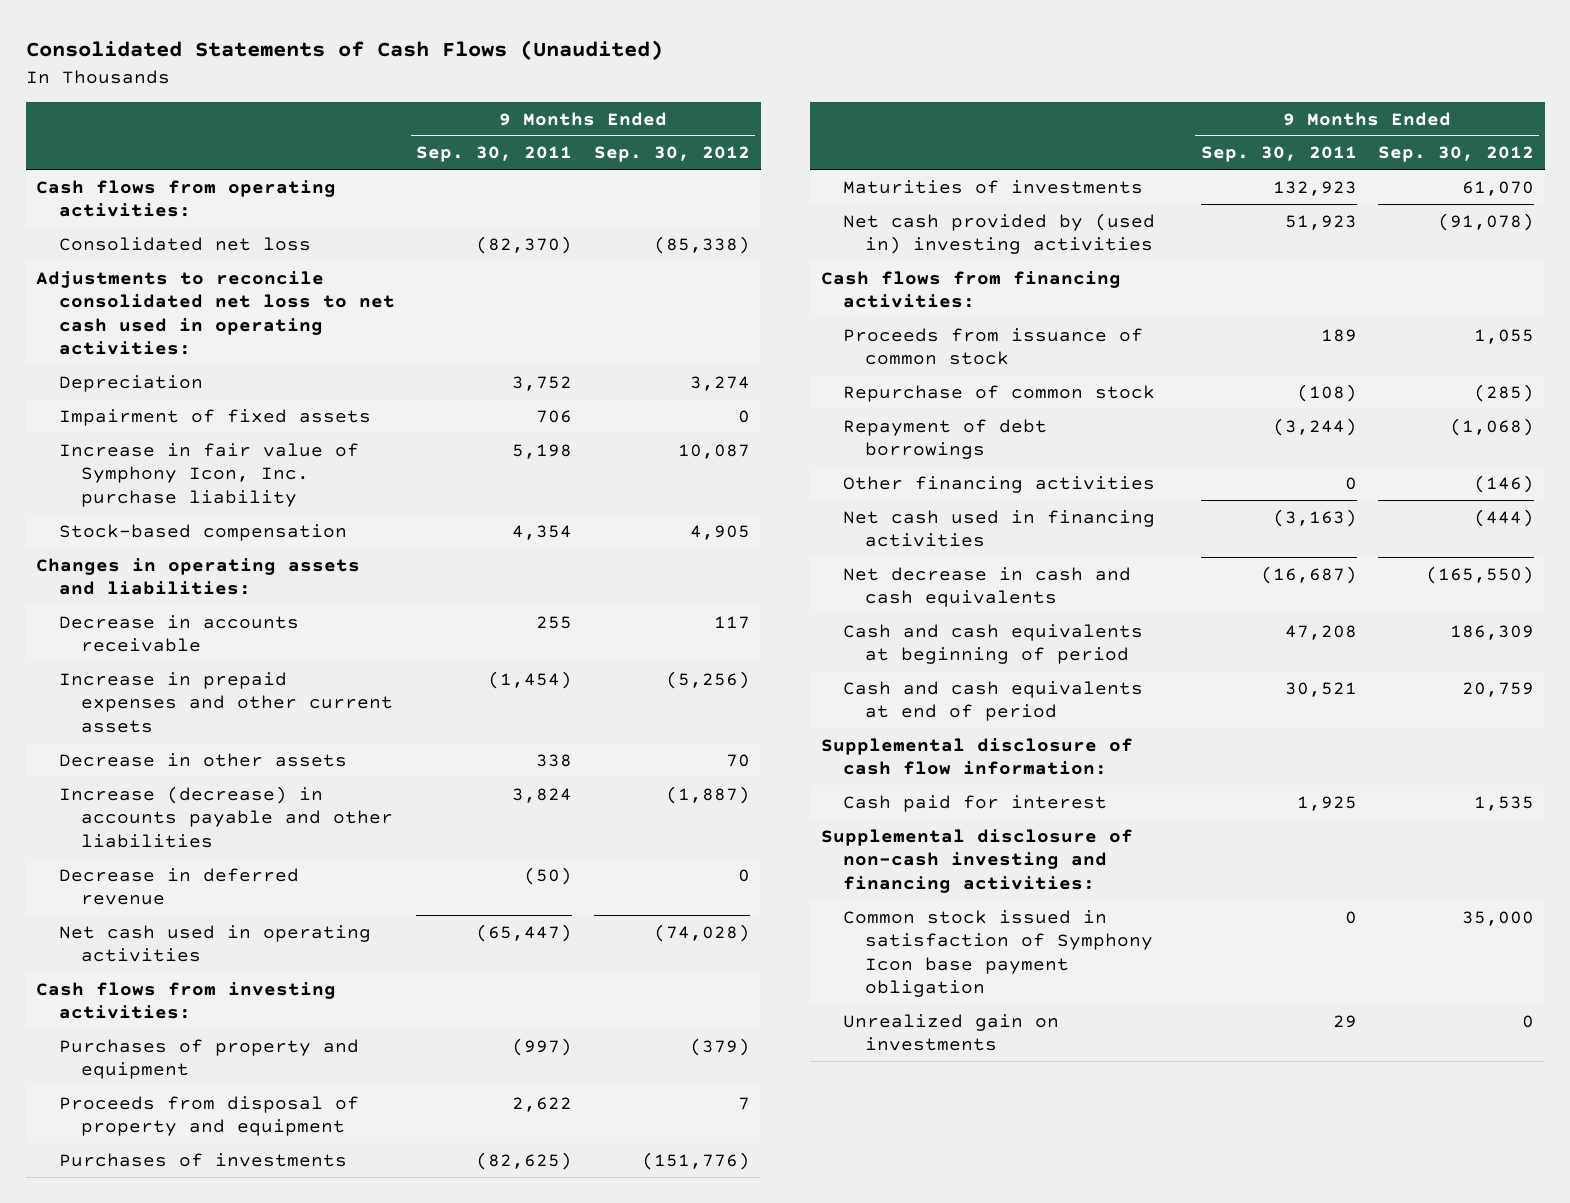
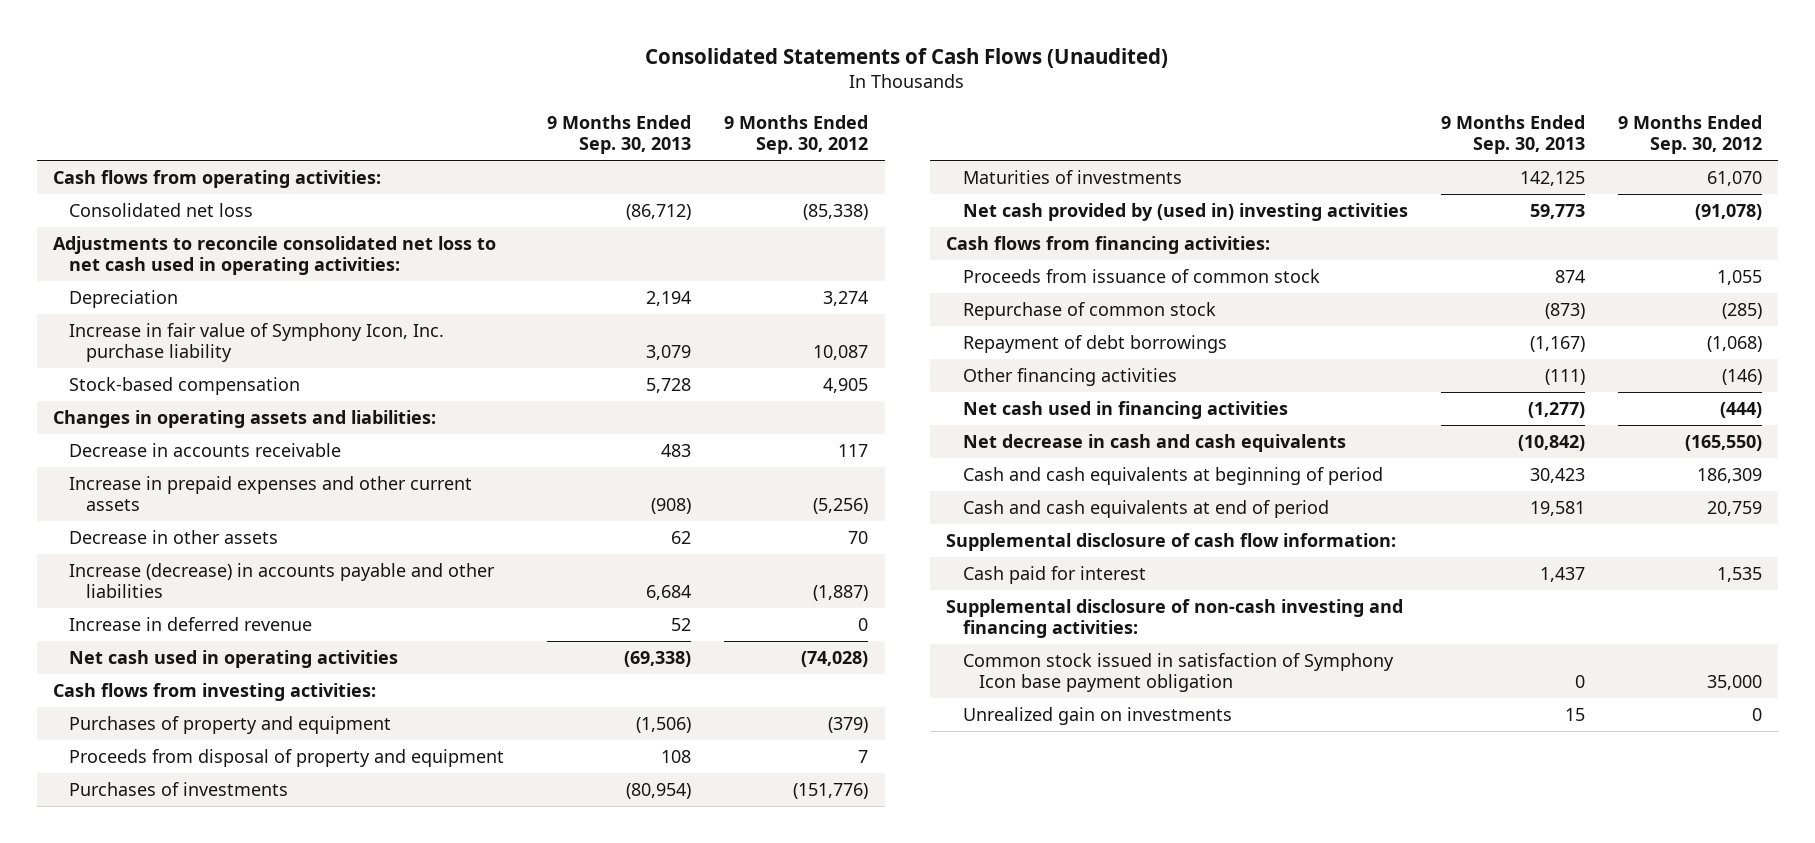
[416,146,573,163] Sep. 30, 2011 -> none
none -> [547,115,692,155] 9 Months Ended Sep. 30, 2013
[58,408,371,426] Impairment of fixed assets -> none
[58,867,299,906] Decrease in deferred revenue -> [69,617,313,632] Increase in deferred revenue

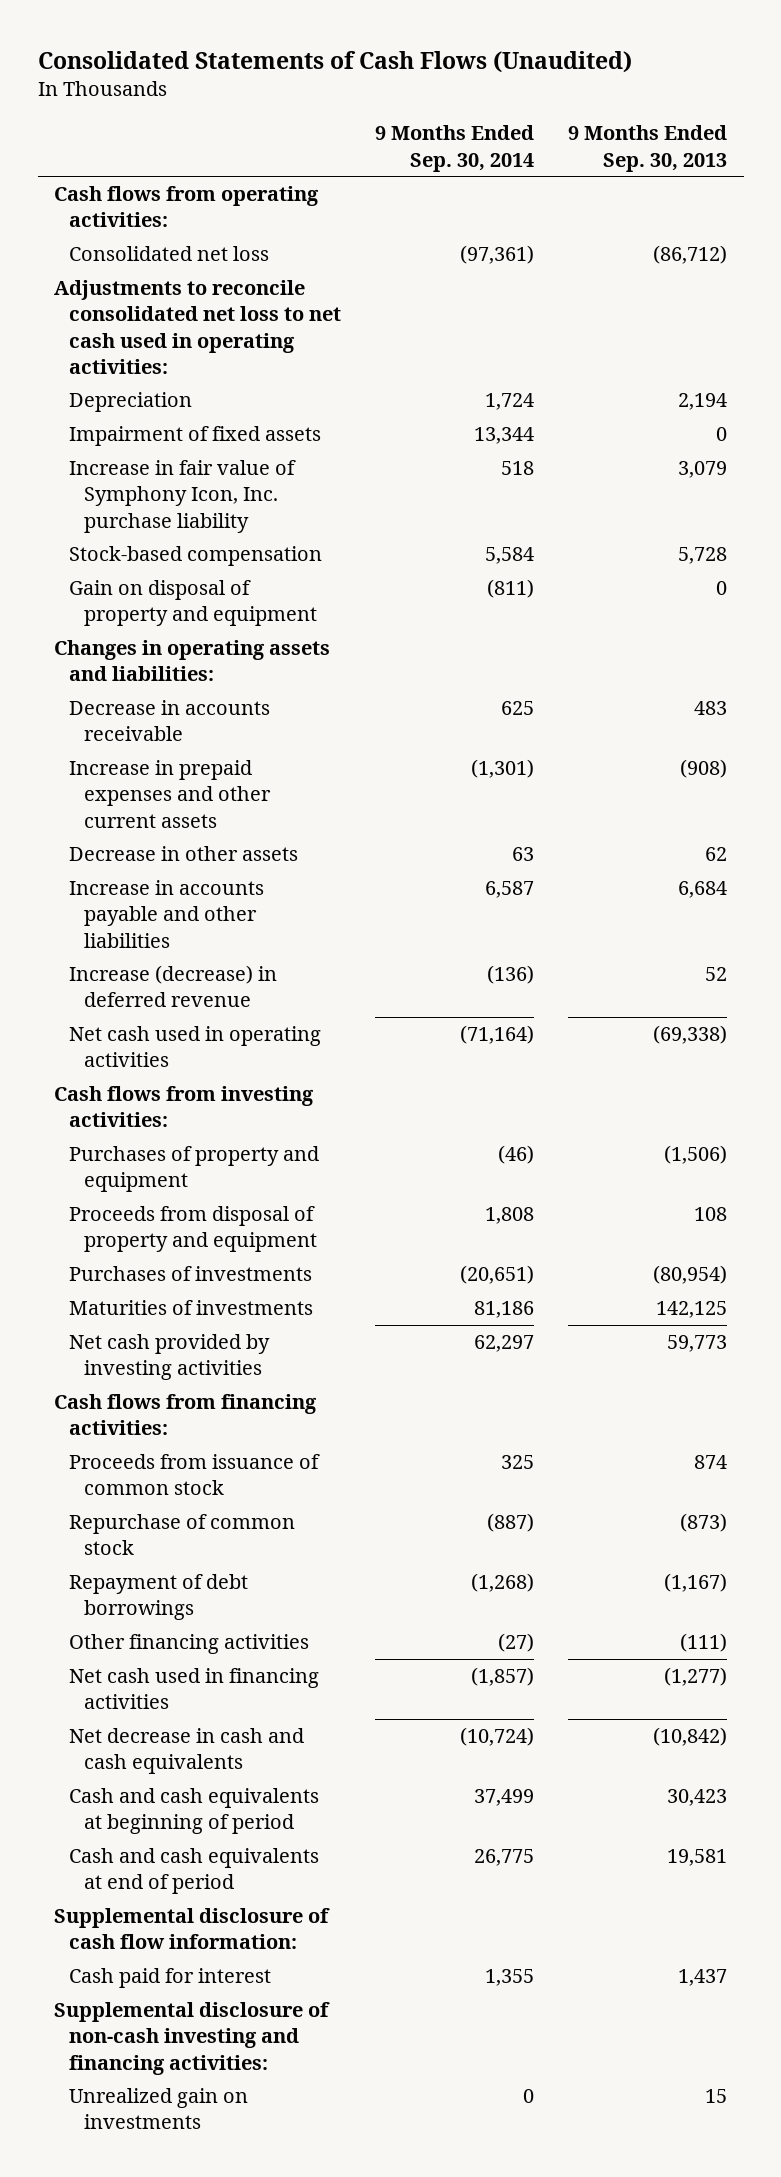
[724,115,869,155] 9 Months Ended Sep. 30, 2012 -> none
none -> [375,125,535,172] 9 Months Ended Sep. 30, 2014
none -> [69,426,322,447] Impairment of fixed assets
none -> [69,580,318,627] Gain on disposal of property and equipment
[69,563,496,598] Increase (decrease) in accounts payable and other liabilities -> [69,880,265,948] Increase in accounts payable and other liabilities
[69,617,313,632] Increase in deferred revenue -> [69,965,278,1008] Increase (decrease) in deferred revenue
[962,203,1408,222] Net cash provided by (used in) investing activities -> [69,1334,271,1381] Net cash provided by investing activities
[962,653,1394,692] Common stock issued in satisfaction of Symphony Icon base payment obligation -> none

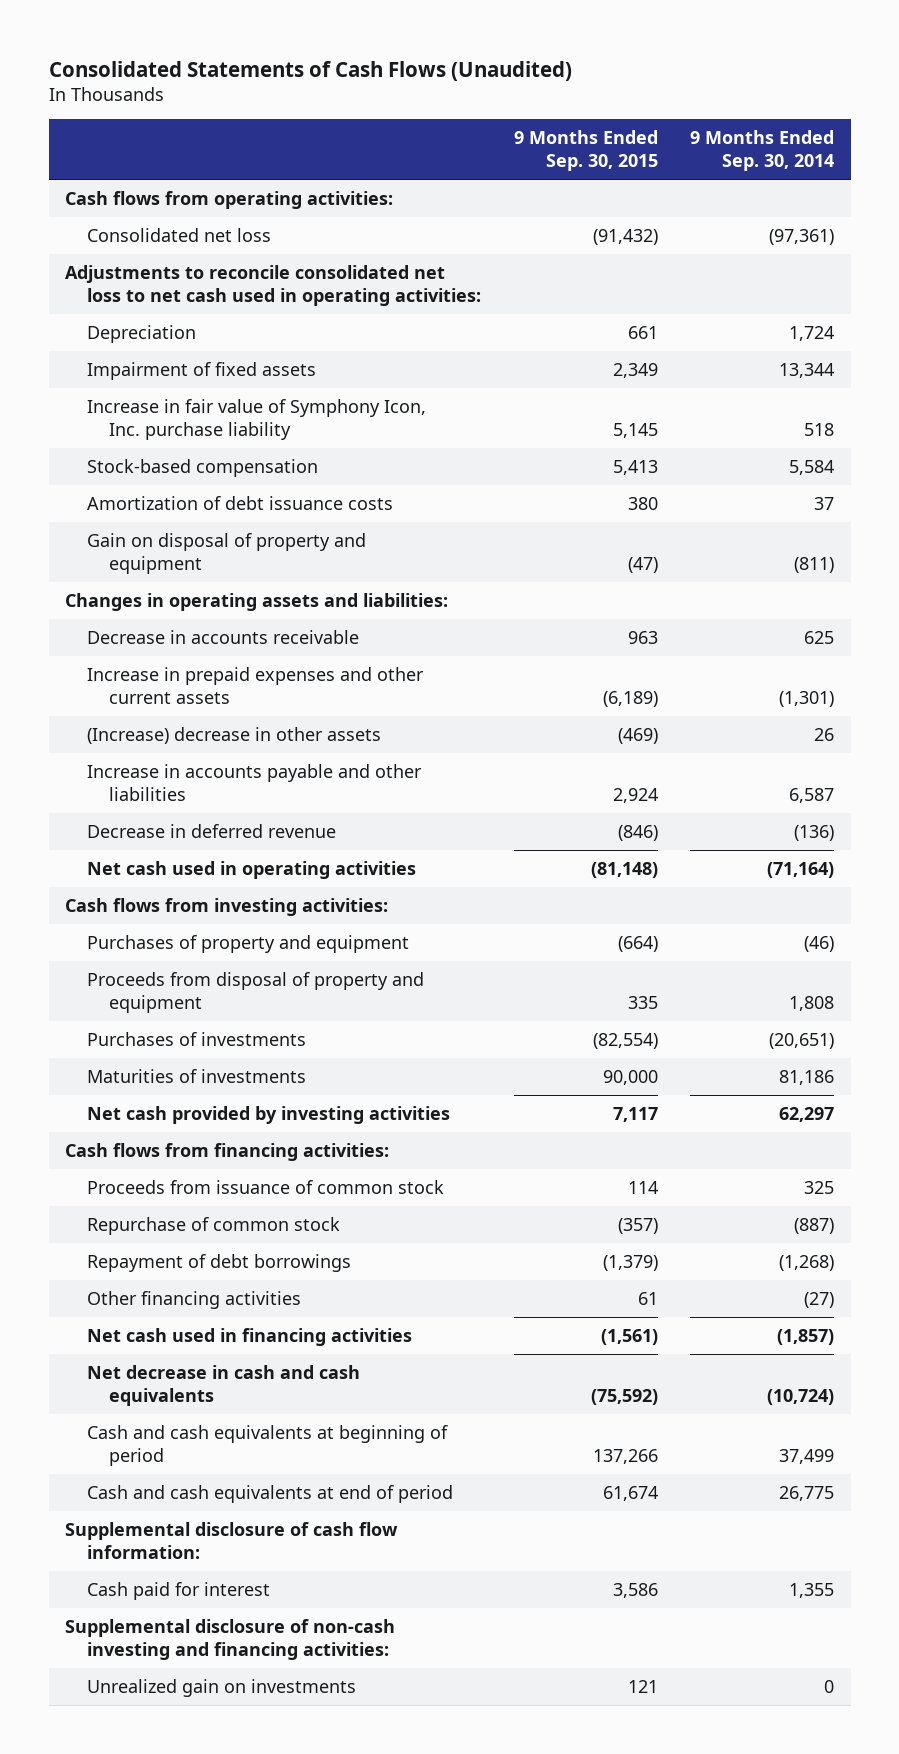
[567,125,727,172] 9 Months Ended Sep. 30, 2013 -> none
none -> [513,129,658,172] 9 Months Ended Sep. 30, 2015
none -> [86,495,393,510] Amortization of debt issuance costs
[69,846,299,862] Decrease in other assets -> [86,726,381,744] (Increase) decrease in other assets
[512,847,535,862] 63 -> [814,727,835,741] 26
[69,965,278,1008] Increase (decrease) in deferred revenue -> [86,823,336,838] Decrease in deferred revenue

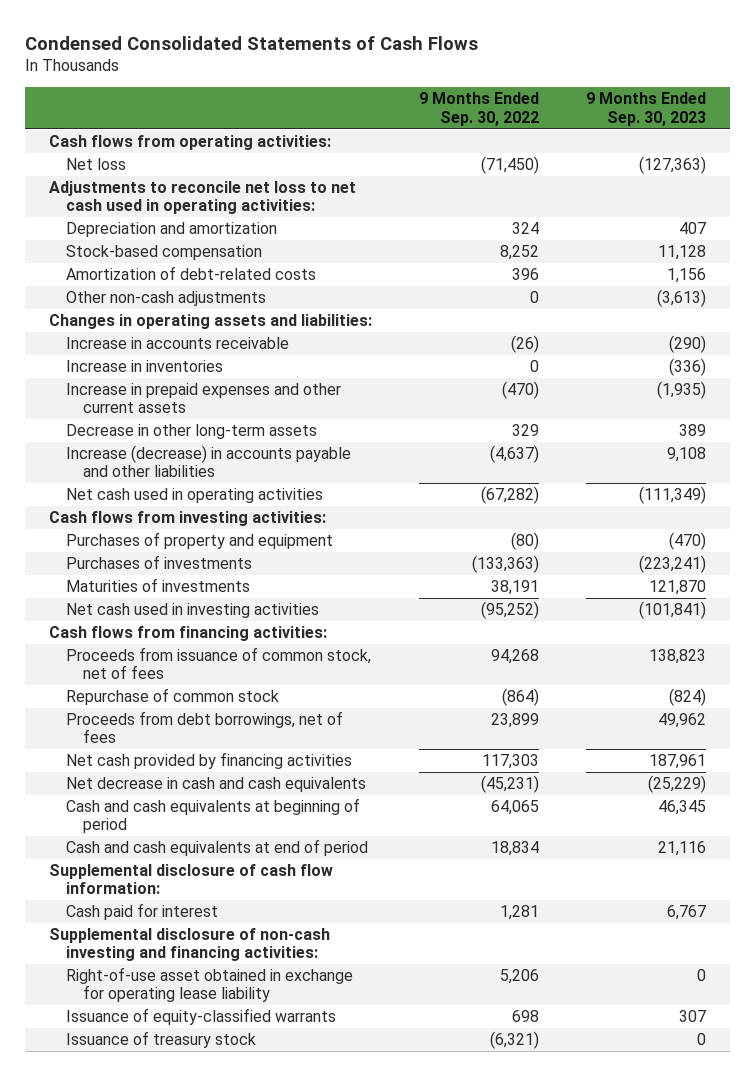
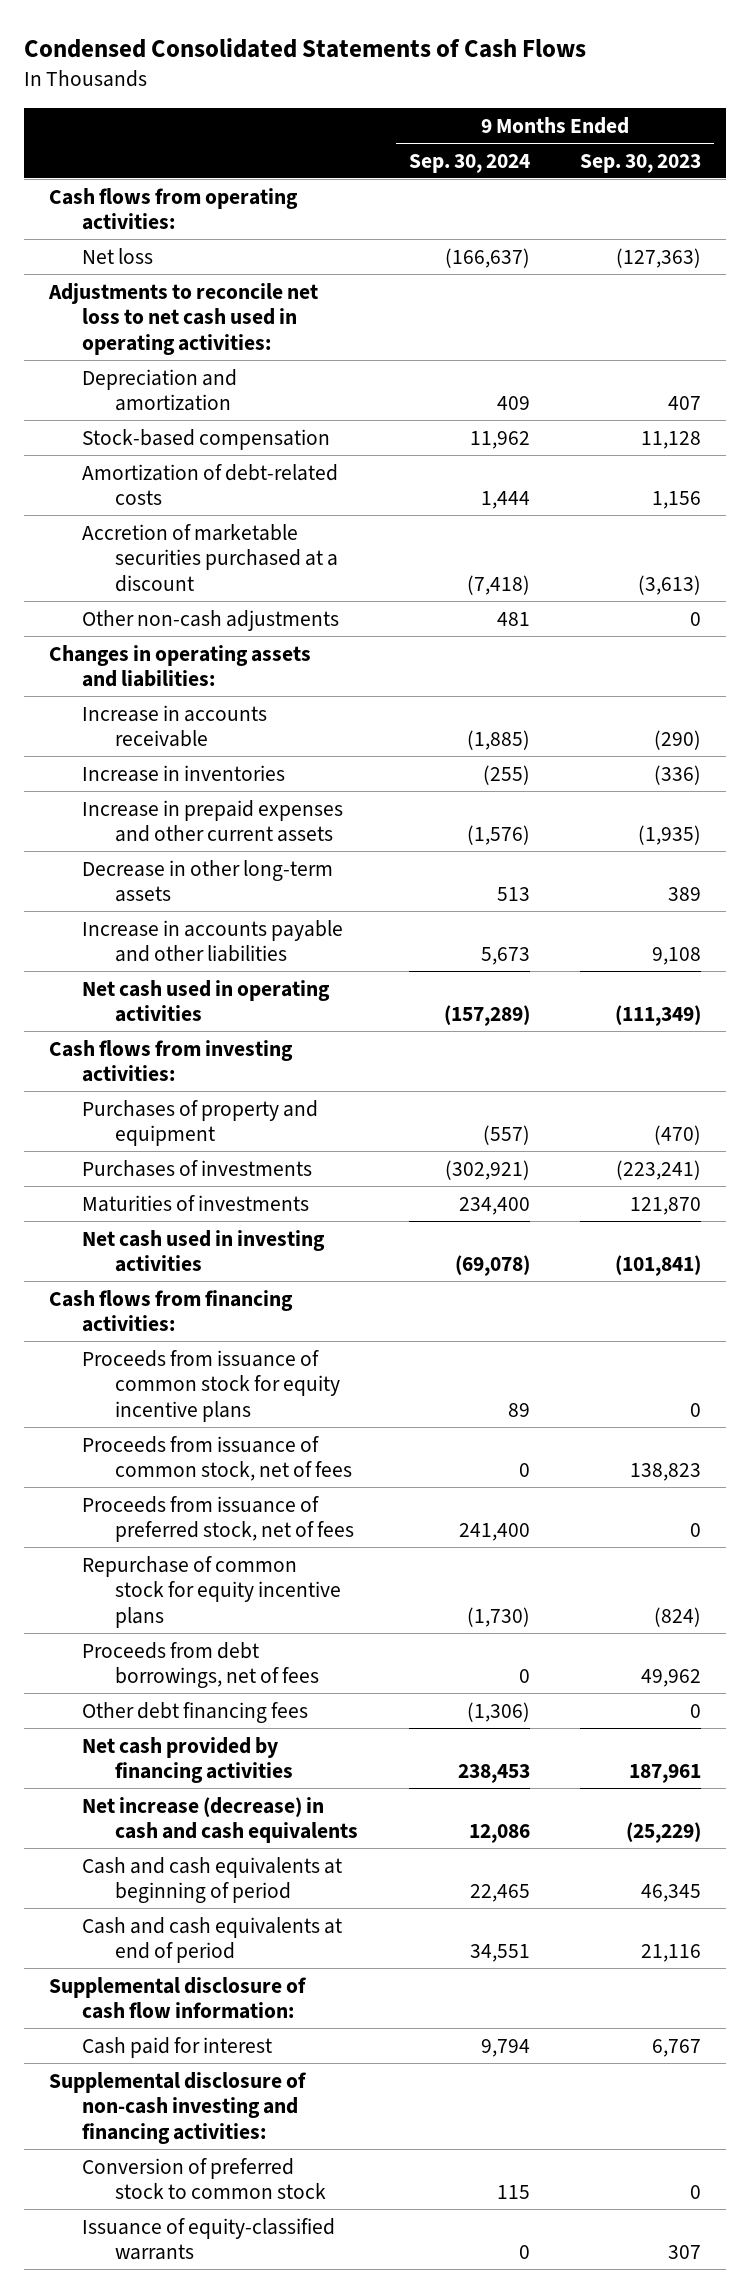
[418,92,539,126] 9 Months Ended Sep. 30, 2022 -> none
none -> [408,153,530,173] Sep. 30, 2024
none -> [81,523,338,592] Accretion of marketable securities purchased at a discount
[657,288,707,307] (3,613) -> [690,611,702,626] 0
[66,444,352,478] Increase (decrease) in accounts payable and other liabilities -> [81,919,343,963] Increase in accounts payable and other liabilities
none -> [81,1349,340,1422] Proceeds from issuance of common stock for equity incentive plans
none -> [81,1495,354,1543] Proceeds from issuance of preferred stock, net of fees
[66,687,280,705] Repurchase of common stock -> [81,1555,341,1628] Repurchase of common stock for equity incentive plans
none -> [81,1701,308,1723] Other debt financing fees
[66,776,367,792] Net decrease in cash and cash equivalents -> [81,1796,358,1844] Net increase (decrease) in cash and cash equivalents
[66,966,354,1003] Right-of-use asset obtained in exchange for operating lease liability -> none
none -> [81,2157,326,2200] Conversion of preferred stock to common stock
[66,1030,257,1048] Issuance of treasury stock -> none

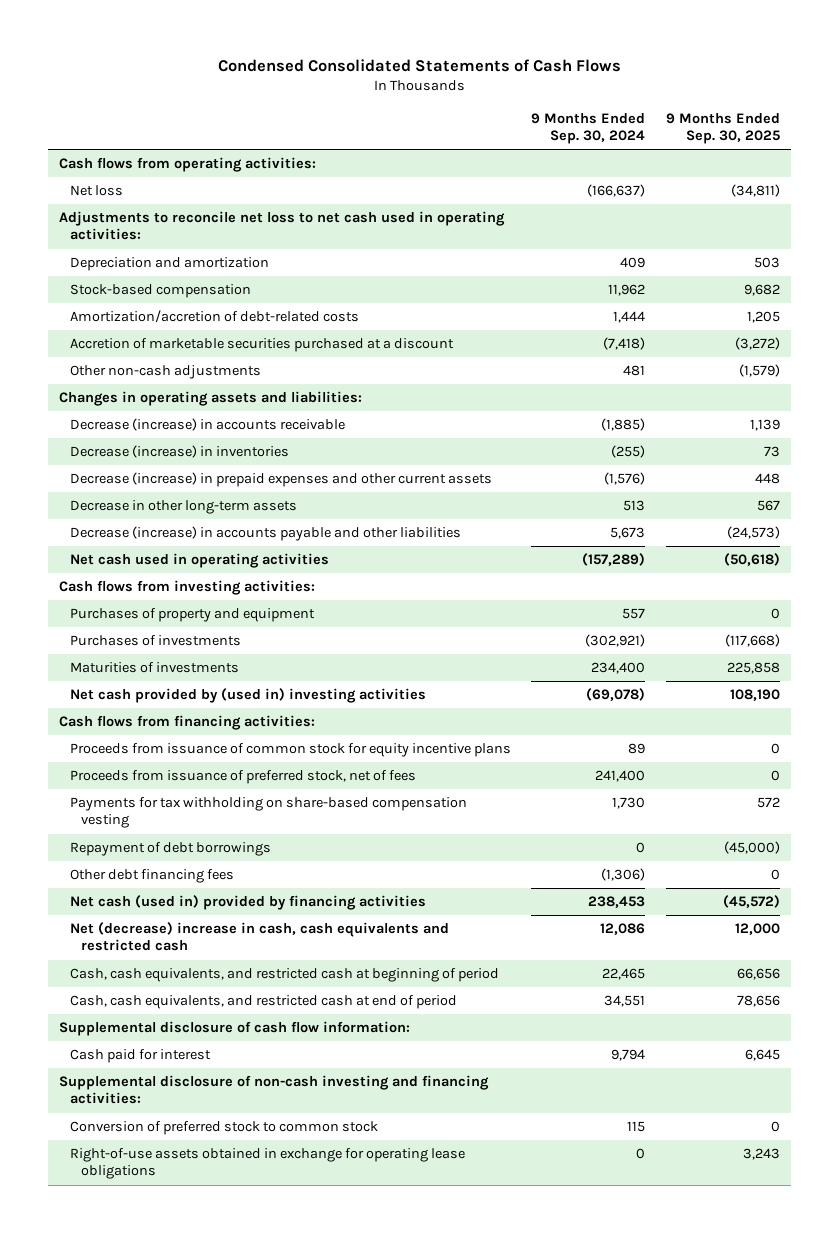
[580,153,702,173] Sep. 30, 2023 -> none
none -> [666,113,781,145] 9 Months Ended Sep. 30, 2025
[81,463,338,506] Amortization of debt-related costs -> [69,310,359,324] Amortization/accretion of debt-related costs
[81,704,267,748] Increase in accounts receivable -> [69,418,345,432] Decrease (increase) in accounts receivable
[81,764,285,782] Increase in inventories -> [69,445,289,459] Decrease (increase) in inventories
[81,799,343,843] Increase in prepaid expenses and other current assets -> [69,472,492,488] Decrease (increase) in prepaid expenses and other current assets
[81,919,343,963] Increase in accounts payable and other liabilities -> [69,526,461,542] Decrease (increase) in accounts payable and other liabilities
[482,1125,530,1146] (557) -> [622,608,646,620] 557
[81,1229,325,1273] Net cash used in investing activities -> [69,688,426,704] Net cash provided by (used in) investing activities
[81,1435,352,1482] Proceeds from issuance of common stock, net of fees -> none
[81,1555,341,1628] Repurchase of common stock for equity incentive plans -> none
[81,1641,319,1689] Proceeds from debt borrowings, net of fees -> none
none -> [69,797,467,829] Payments for tax withholding on share-based compensation vesting
none -> [69,842,271,857] Repayment of debt borrowings
[81,1736,293,1784] Net cash provided by financing activities -> [69,895,426,911] Net cash (used in) provided by financing activities
[81,1796,358,1844] Net increase (decrease) in cash and cash equivalents -> [69,922,449,952] Net (decrease) increase in cash, cash equivalents and restricted cash
[81,1856,342,1904] Cash and cash equivalents at beginning of period -> [69,968,499,983] Cash, cash equivalents, and restricted cash at beginning of period
[81,1916,342,1964] Cash and cash equivalents at end of period -> [69,995,457,1010] Cash, cash equivalents, and restricted cash at end of period
[81,2217,335,2261] Issuance of equity-classified warrants -> none
none -> [69,1148,465,1180] Right-of-use assets obtained in exchange for operating lease obligations

